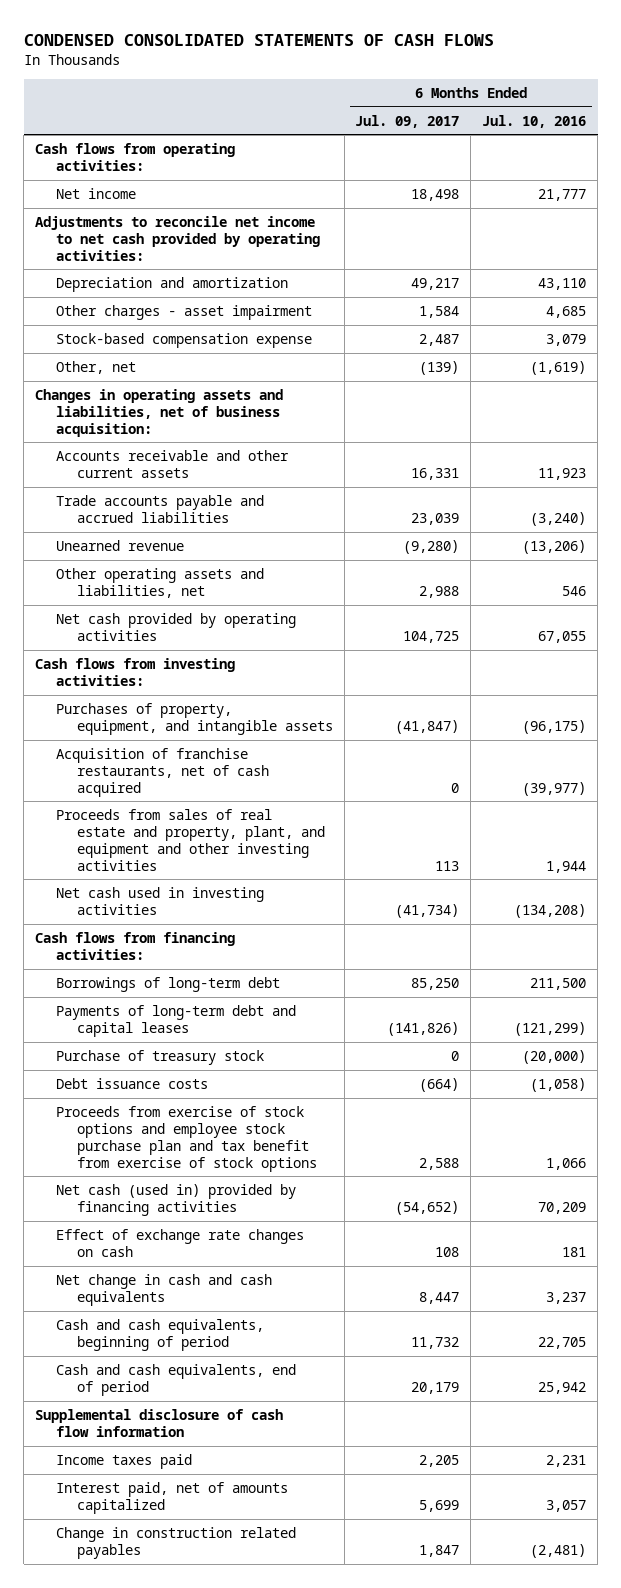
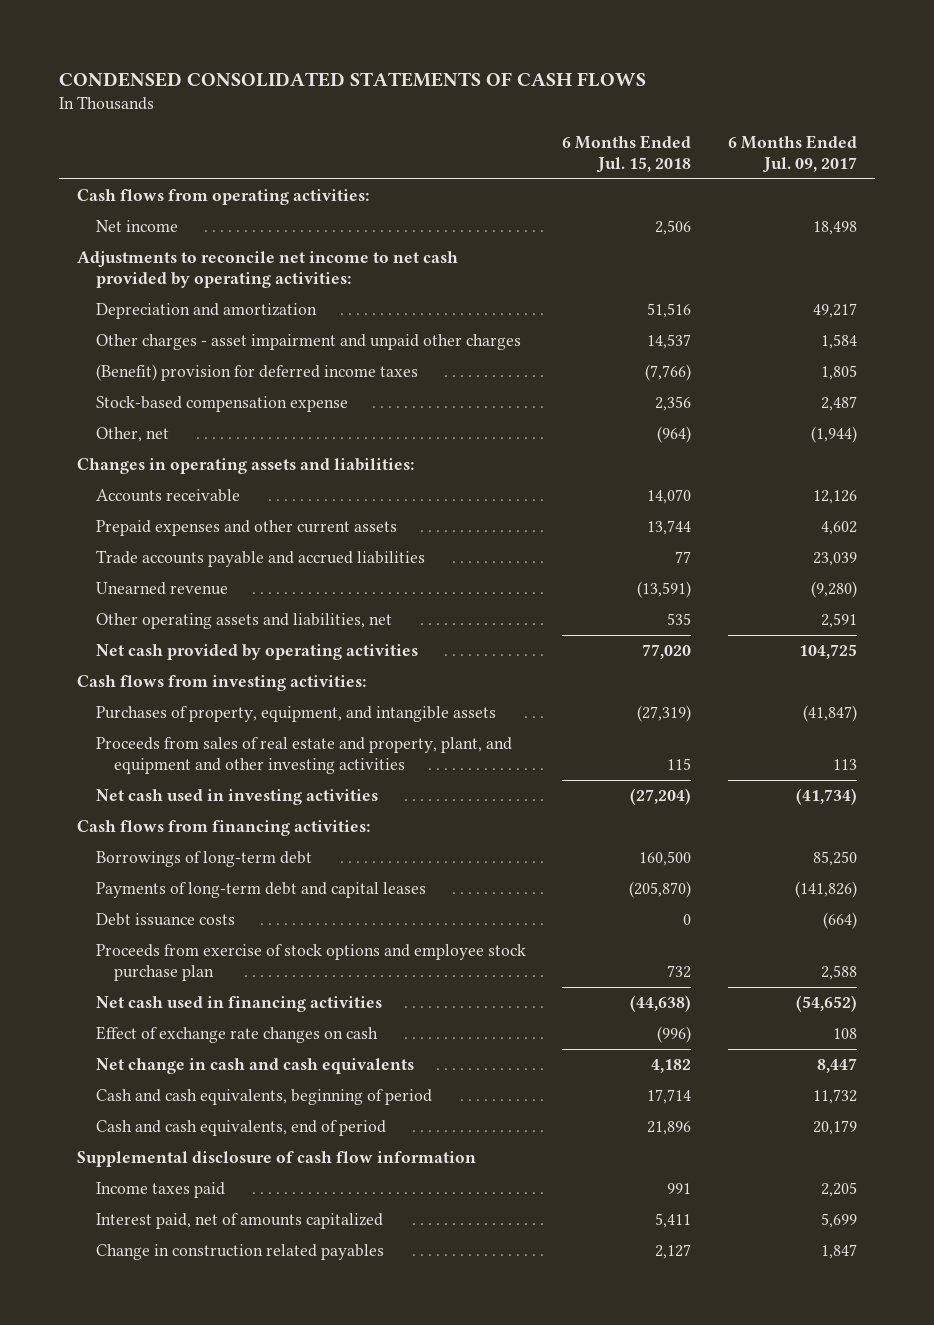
[482,114,587,128] Jul. 10, 2016 -> none
none -> [562,134,692,174] 6 Months Ended Jul. 15, 2018
[55,304,312,320] Other charges - asset impairment -> [95,333,521,350] Other charges - asset impairment and unpaid other charges
none -> [95,363,418,381] (Benefit) provision for deferred income taxes
[419,360,460,375] (139) -> [810,425,857,443] (1,944)
[35,388,284,437] Changes in operating assets and liabilities, net of business acquisition: -> [77,457,415,474] Changes in operating assets and liabilities:
[55,449,289,478] Accounts receivable and other current assets -> [95,488,240,502] Accounts receivable
[411,467,460,480] 16,331 -> [812,489,857,504] 12,126
none -> [95,519,397,536] Prepaid expenses and other current assets
[419,585,460,598] 2,988 -> [820,612,857,628] 2,591
[55,747,269,797] Acquisition of franchise restaurants, net of cash acquired -> none
[55,1049,264,1065] Purchase of treasury stock -> none
[55,1105,317,1172] Proceeds from exercise of stock options and employee stock purchase plan and tax benefit from exercise of stock options -> [95,943,526,982] Proceeds from exercise of stock options and employee stock purchase plan
[55,1183,296,1216] Net cash (used in) provided by financing activities -> [95,995,382,1012] Net cash used in financing activities

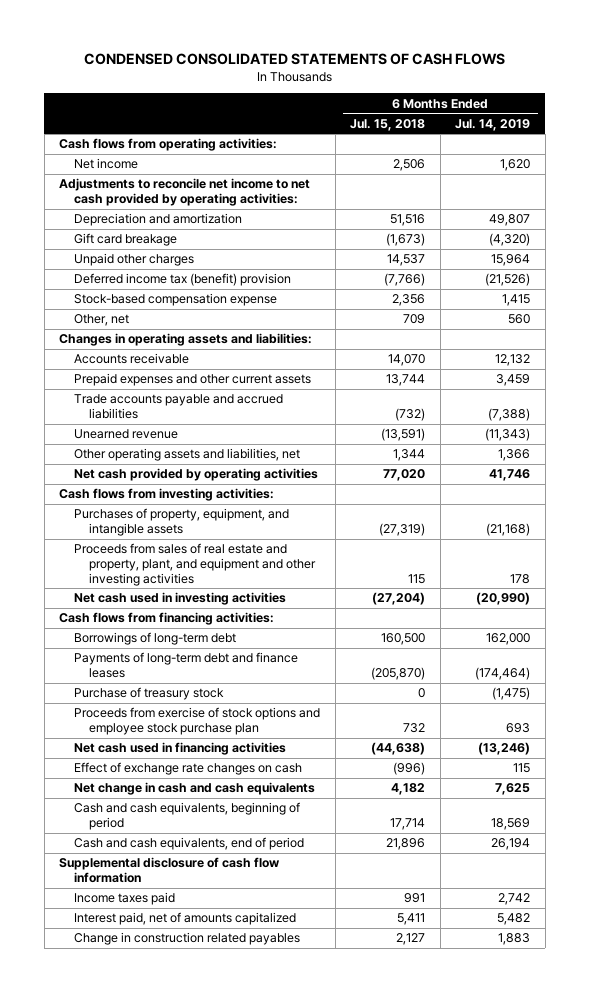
[727,134,857,174] 6 Months Ended Jul. 09, 2017 -> none
none -> [455,118,531,131] Jul. 14, 2019
none -> [74,233,178,247] Gift card breakage
[95,333,521,350] Other charges - asset impairment and unpaid other charges -> [74,253,195,267] Unpaid other charges
[95,363,418,381] (Benefit) provision for deferred income taxes -> [74,273,292,287] Deferred income tax (benefit) provision
[657,425,692,443] (964) -> [403,314,426,325] 709
[675,550,692,563] 77 -> [395,408,426,422] (732)
[667,612,692,625] 535 -> [393,449,426,462] 1,344
[95,912,235,926] Debt issuance costs -> none
[95,881,426,898] Payments of long-term debt and capital leases -> [74,652,299,679] Payments of long-term debt and finance leases
none -> [74,687,225,701] Purchase of treasury stock

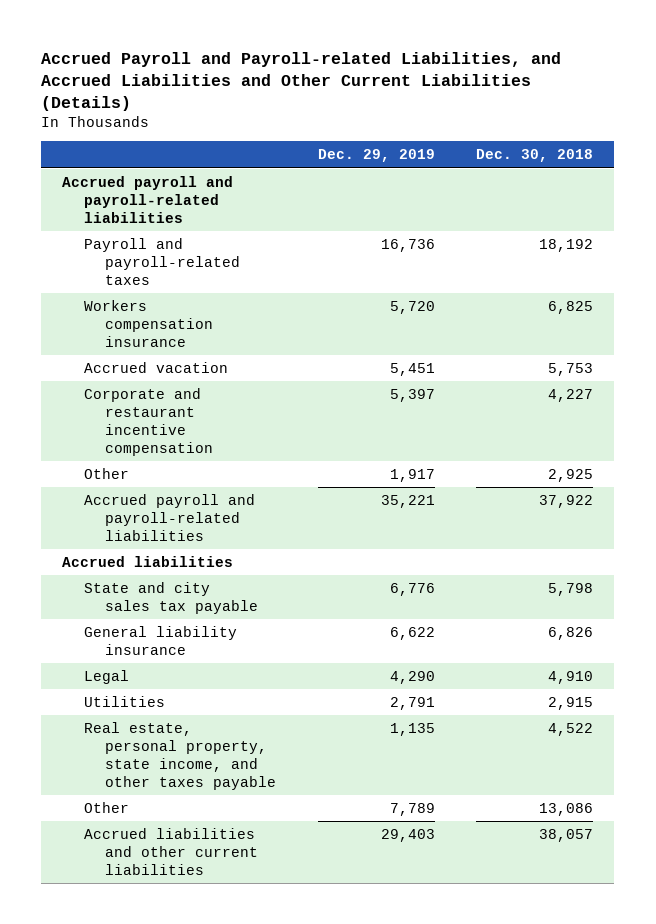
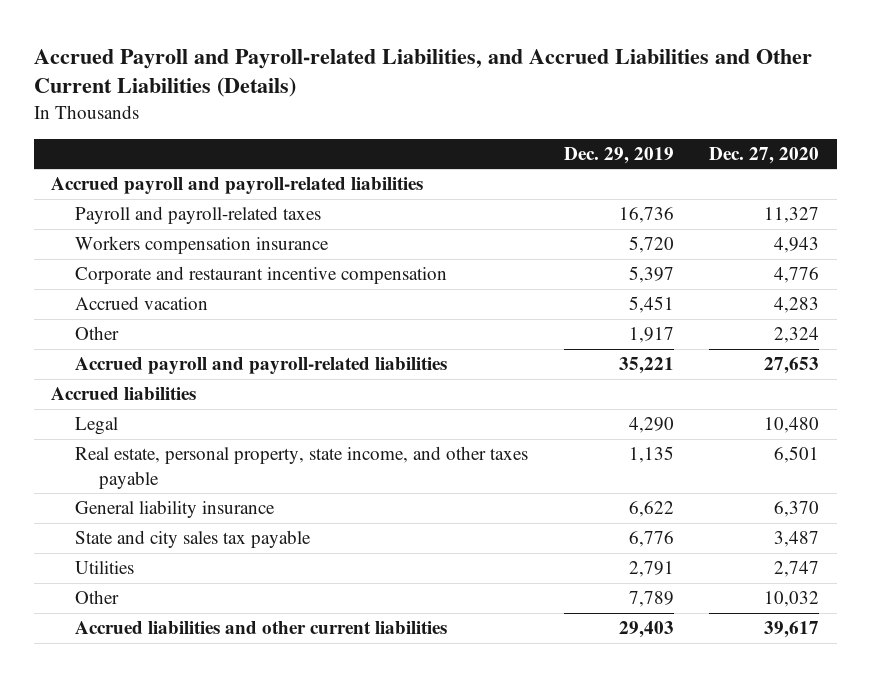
[476,149,594,163] Dec. 30, 2018 -> none
none -> [708,146,819,164] Dec. 27, 2020
[83,361,228,373] Accrued vacation -> [75,296,209,311] Accrued vacation
[83,625,237,655] General liability insurance -> [75,500,276,519] General liability insurance
[83,581,258,614] State and city sales tax payable -> [75,530,312,549] State and city sales tax payable
[83,695,165,707] Utilities -> [75,561,135,575] Utilities

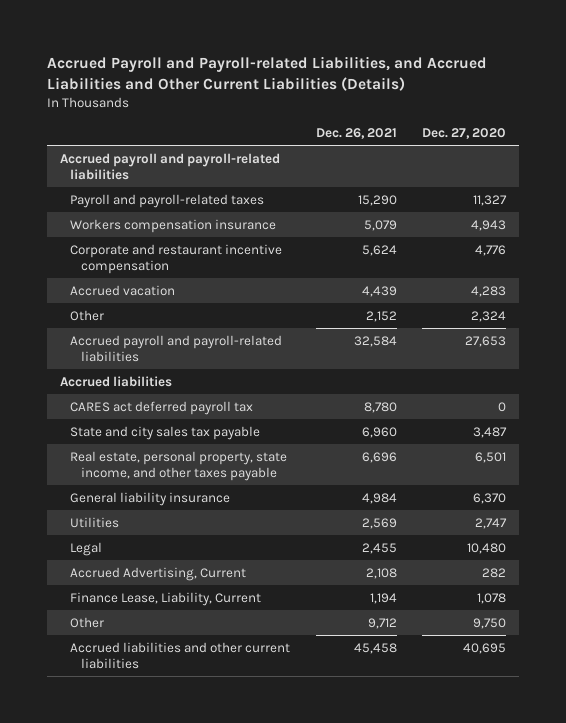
[563,146,674,164] Dec. 29, 2019 -> none
none -> [315,128,397,140] Dec. 26, 2021
none -> [70,400,254,415] CARES act deferred payroll tax
[75,530,312,549] State and city sales tax payable -> [70,425,261,440] State and city sales tax payable
[75,417,119,436] Legal -> [70,541,103,556] Legal
none -> [70,566,247,581] Accrued Advertising, Current
none -> [70,591,262,606] Finance Lease, Liability, Current
[763,591,819,608] 10,032 -> [472,617,506,629] 9,750
[763,621,819,639] 39,617 -> [462,642,506,654] 40,695

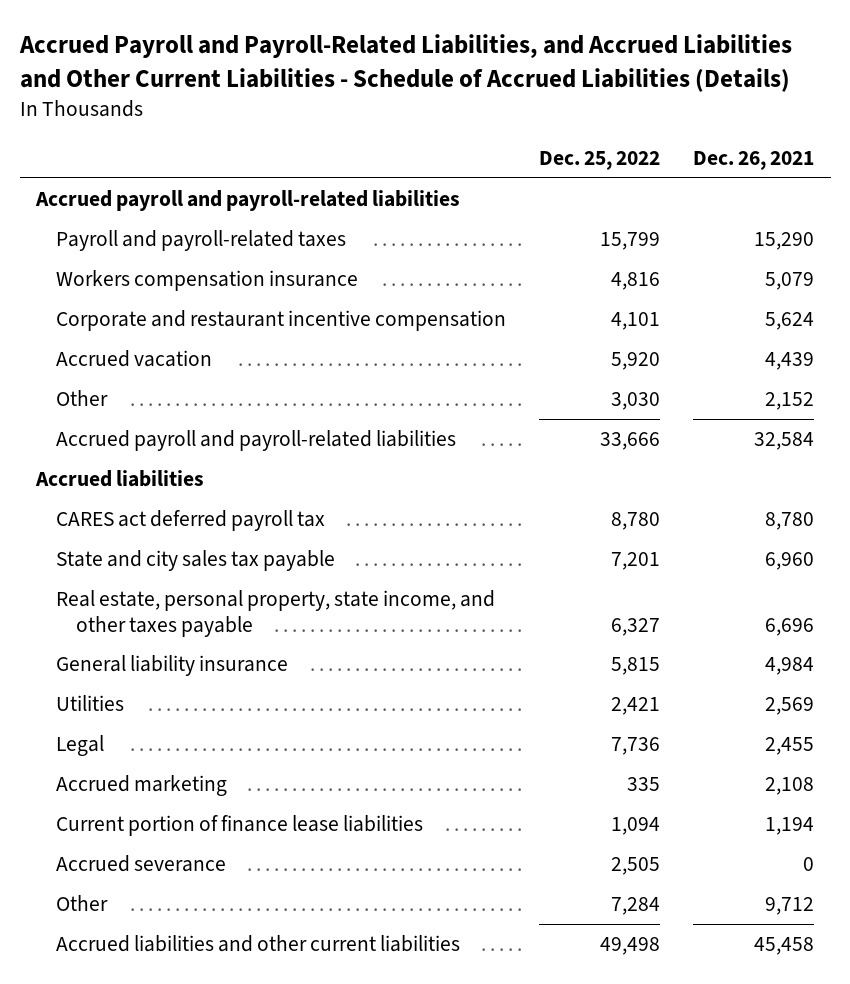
[47,56,488,91] Accrued Payroll and Payroll-related Liabilities, and Accrued Liabilities and Other Current Liabilities (Details) -> [18,34,792,93] Accrued Payroll and Payroll-Related Liabilities, and Accrued Liabilities and Other Current Liabilities - Schedule of Accrued Liabilities (Details)
[421,128,506,140] Dec. 27, 2020 -> none
none -> [539,150,661,170] Dec. 25, 2022
[70,566,247,581] Accrued Advertising, Current -> [55,774,227,796] Accrued marketing
[70,591,262,606] Finance Lease, Liability, Current -> [55,814,423,836] Current portion of finance lease liabilities
none -> [55,854,226,872] Accrued severance

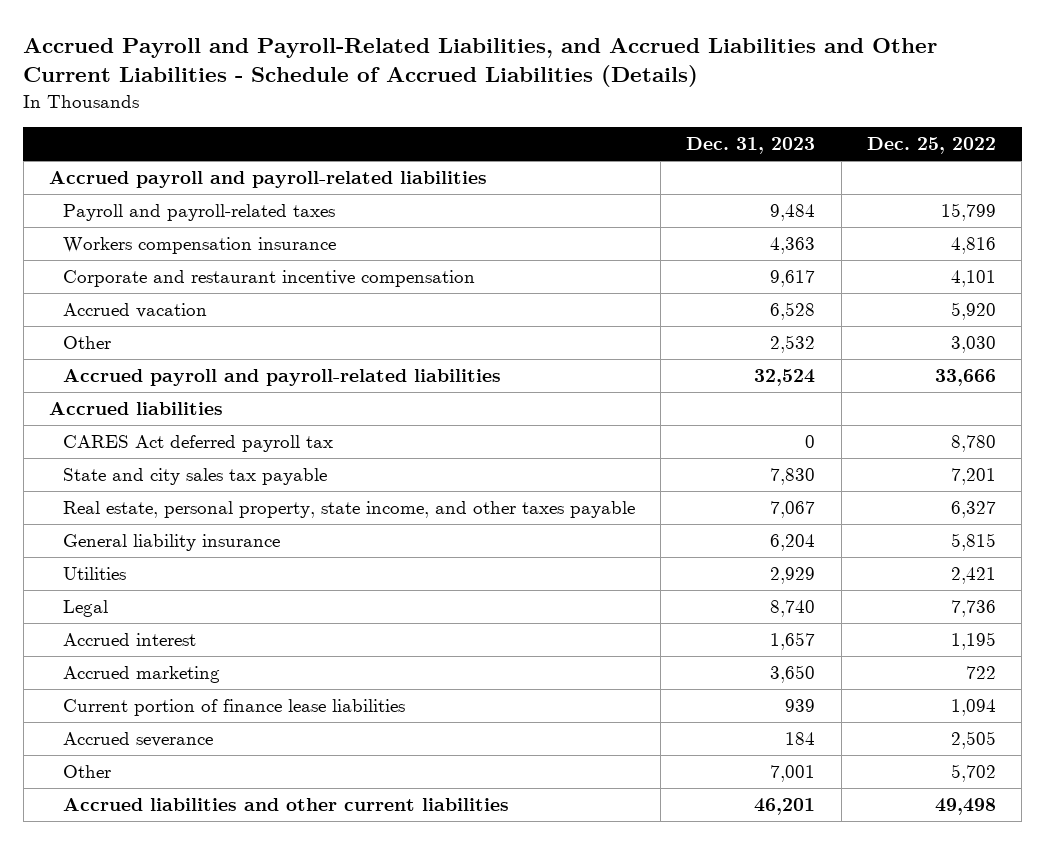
[693,150,815,170] Dec. 26, 2021 -> none
none -> [686,137,816,155] Dec. 31, 2023
[55,509,325,531] CARES act deferred payroll tax -> [62,435,333,453] CARES Act deferred payroll tax
none -> [62,633,196,647] Accrued interest
[627,776,661,791] 335 -> [965,666,996,680] 722
[611,896,661,915] 7,284 -> [950,764,996,783] 5,702

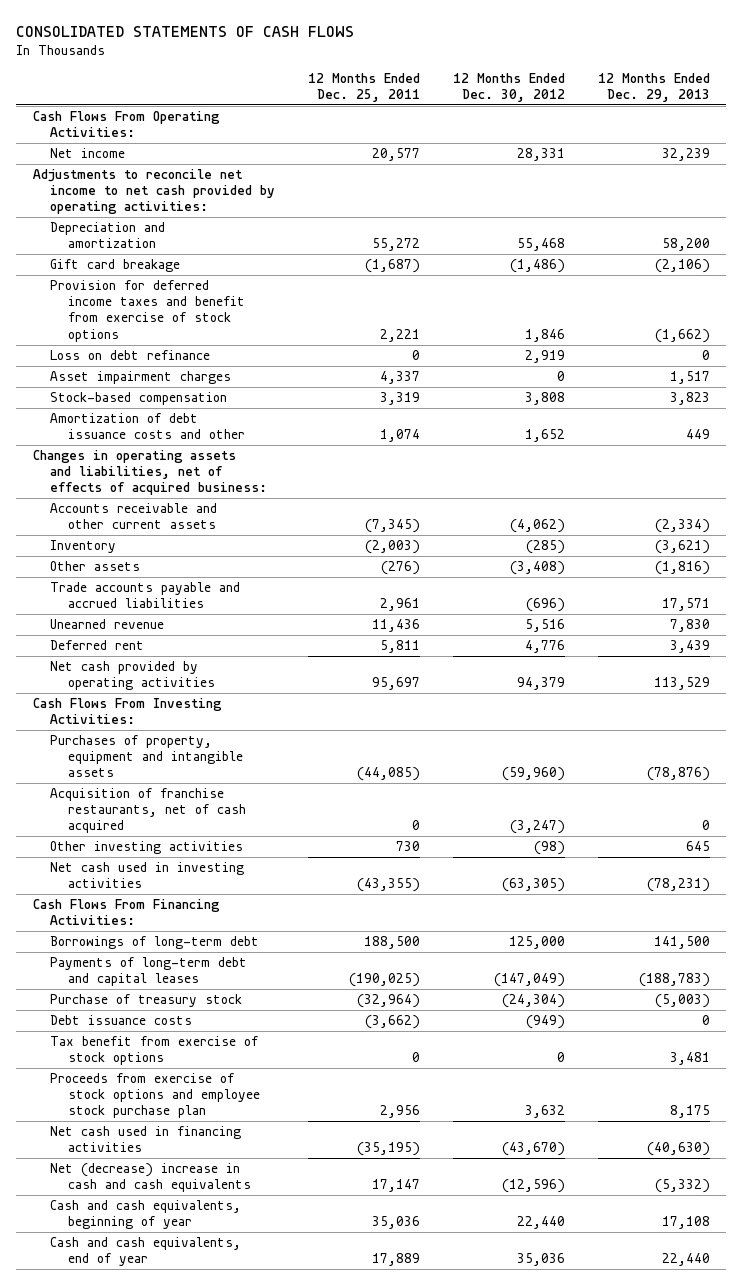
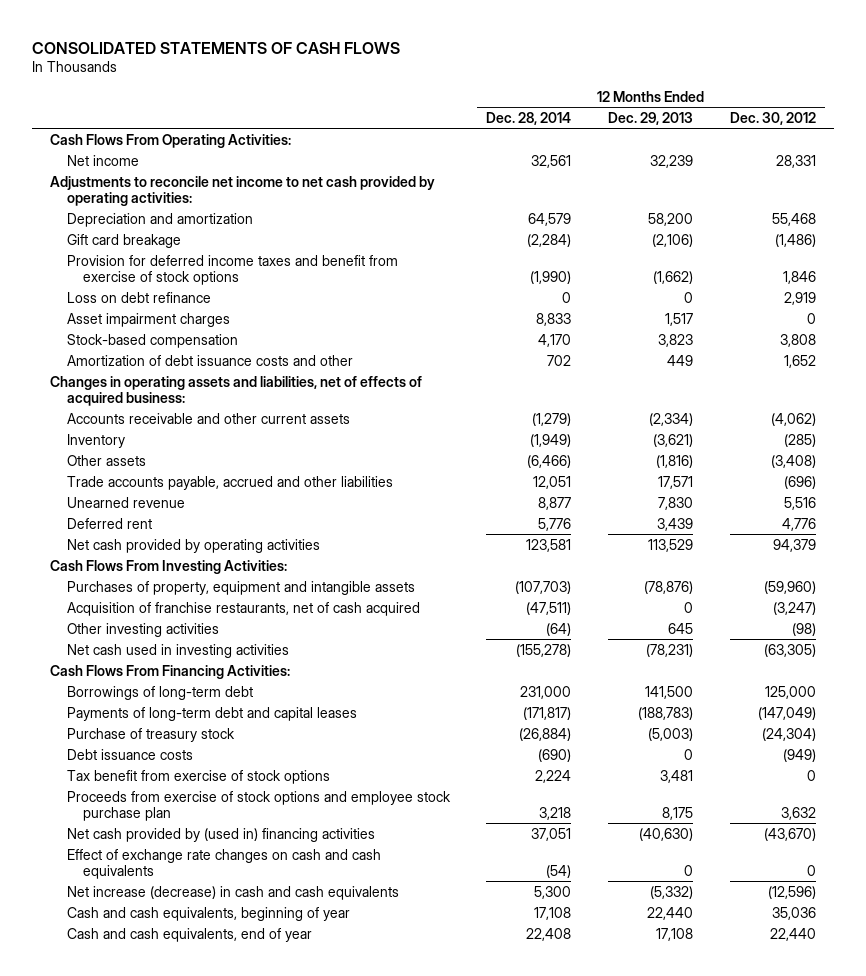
[308,72,421,103] 12 Months Ended Dec. 25, 2011 -> none
none -> [486,111,572,125] Dec. 28, 2014
[50,581,241,609] Trade accounts payable and accrued liabilities -> [66,475,393,490] Trade accounts payable, accrued and other liabilities
[50,1125,242,1153] Net cash used in financing activities -> [66,827,375,842] Net cash provided by (used in) financing activities
none -> [66,848,381,879] Effect of exchange rate changes on cash and cash equivalents
[50,1162,252,1193] Net (decrease) increase in cash and cash equivalents -> [66,885,399,900] Net increase (decrease) in cash and cash equivalents
[516,1216,565,1230] 22,440 -> [771,906,816,920] 35,036
[661,1216,710,1230] 17,108 -> [647,906,694,920] 22,440
[516,1253,565,1267] 35,036 -> [769,927,816,941] 22,440
[661,1253,710,1267] 22,440 -> [656,927,694,941] 17,108

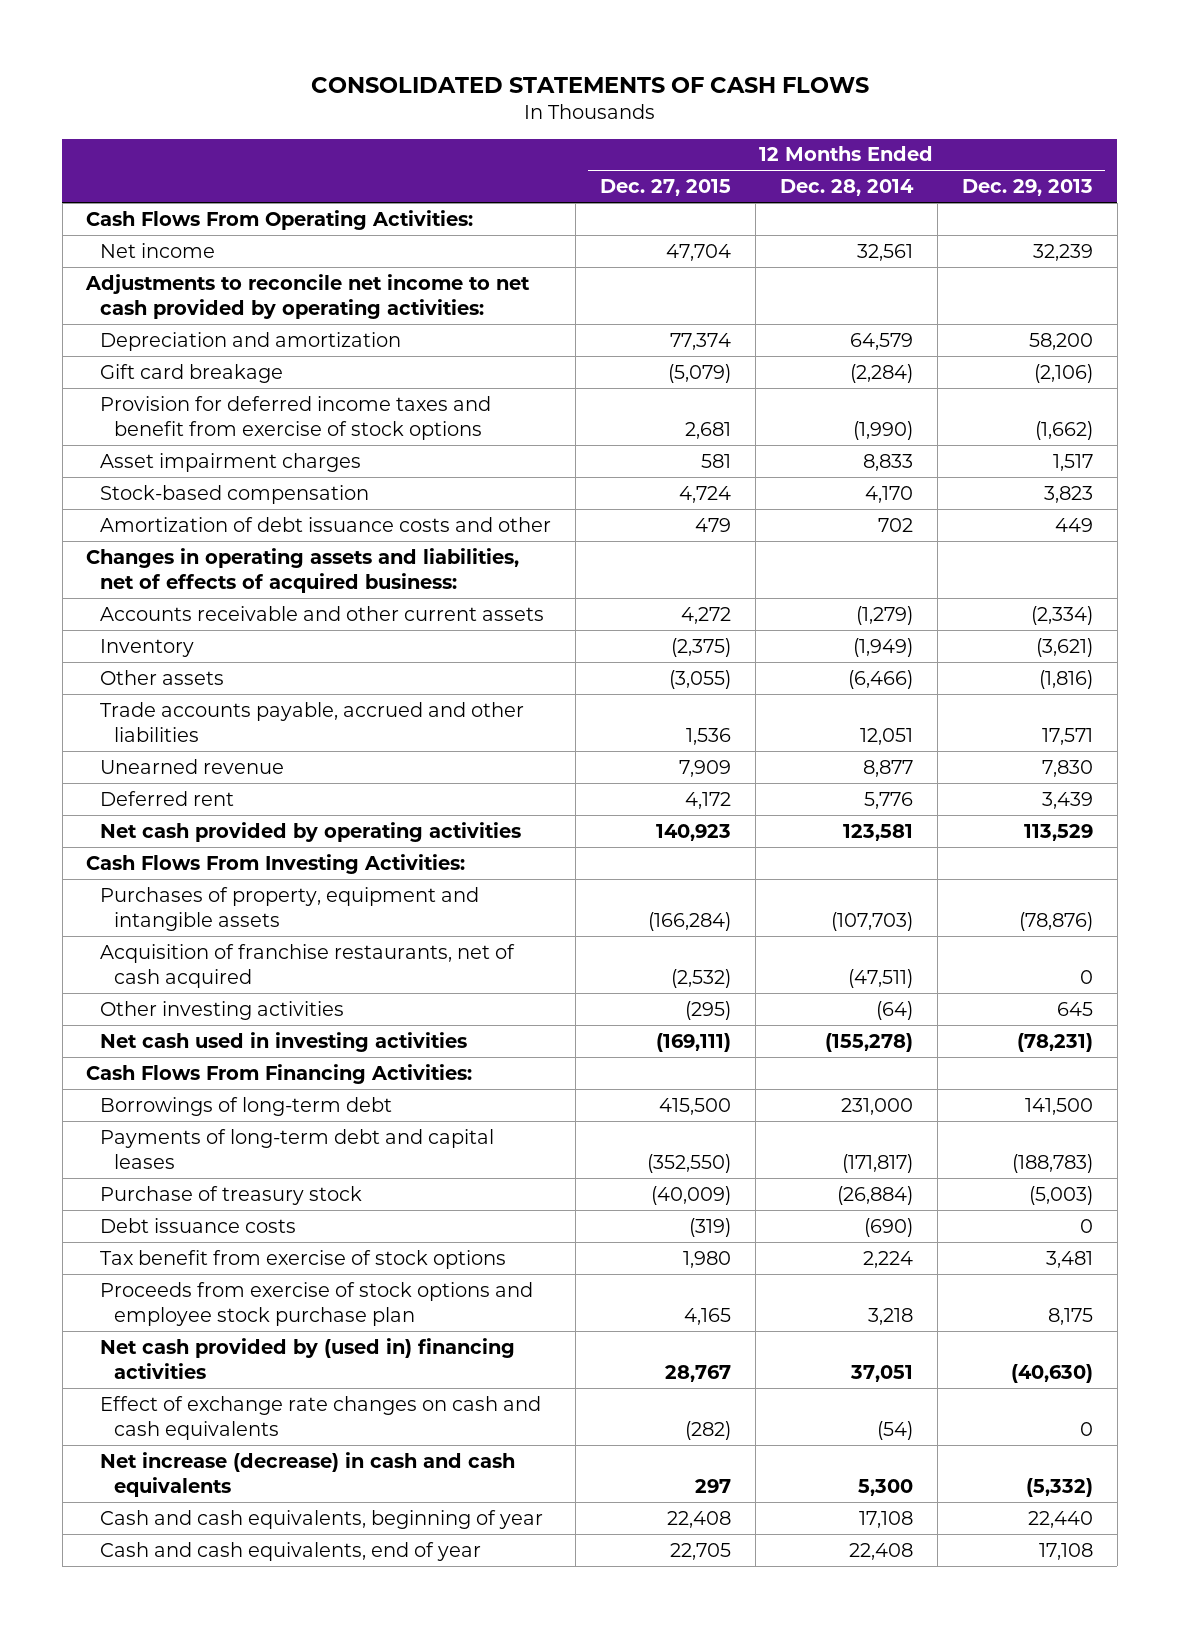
[729,111,816,125] Dec. 30, 2012 -> none
none -> [600,179,732,197] Dec. 27, 2015
[66,291,211,303] Loss on debt refinance -> none

